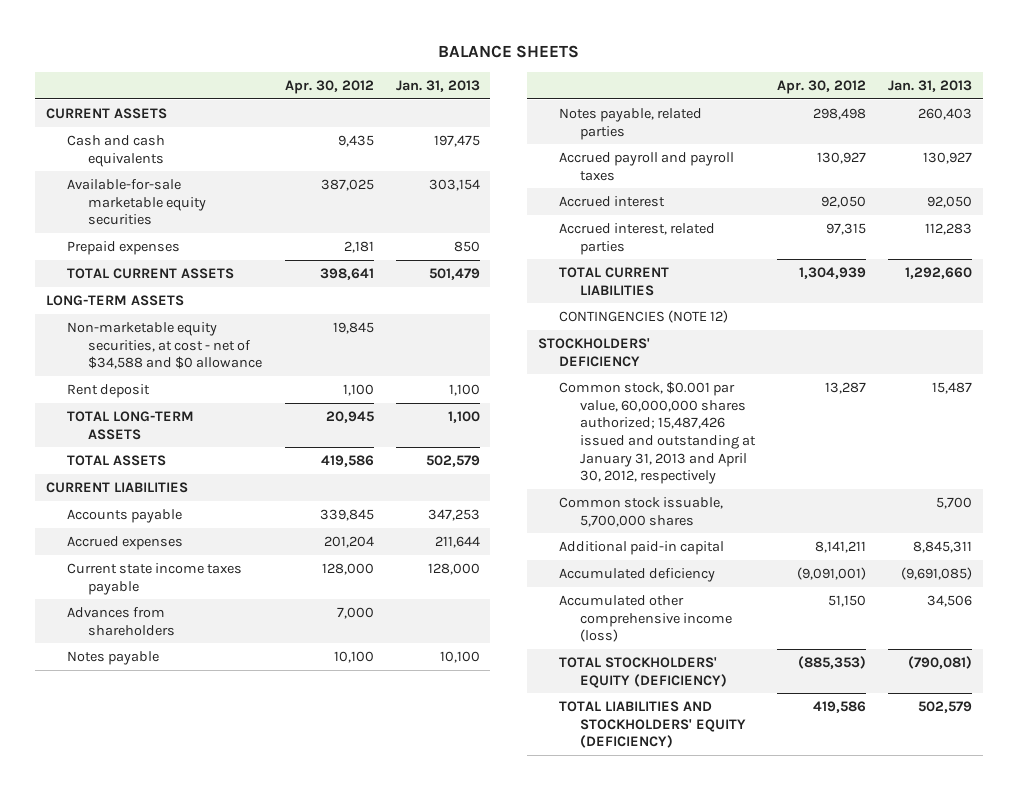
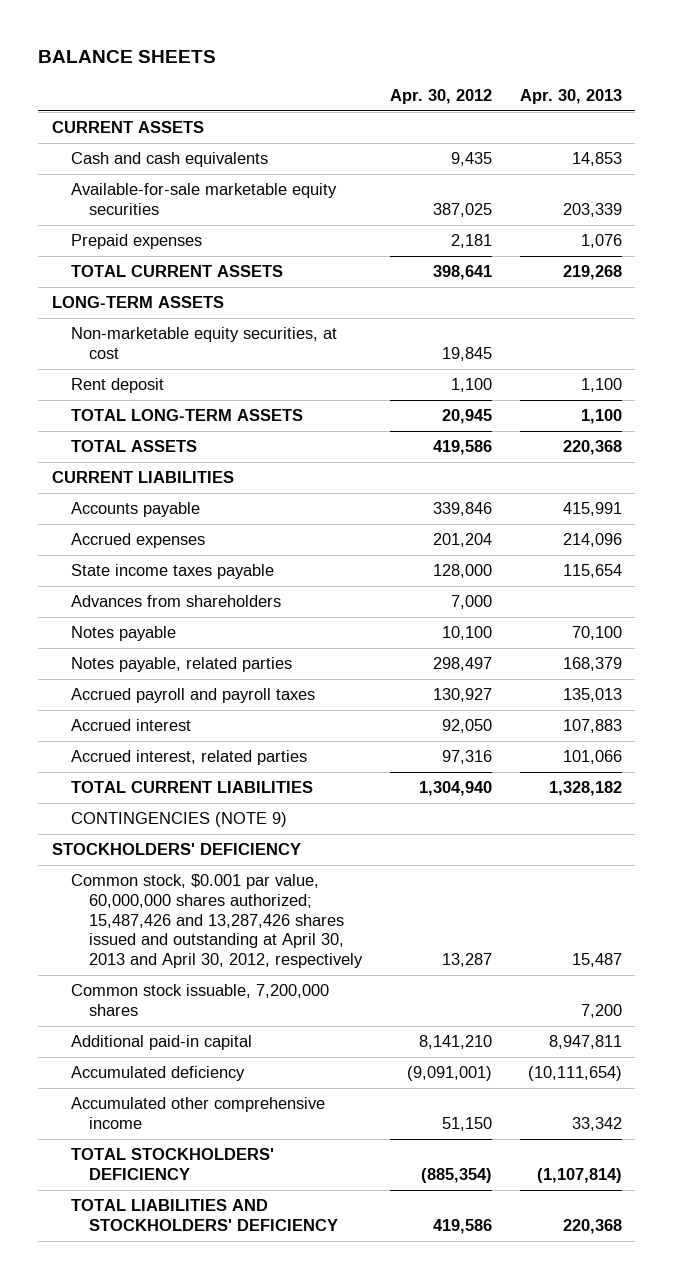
[395,79,480,92] Jan. 31, 2013 -> none
none -> [519,88,622,104] Apr. 30, 2013
[66,321,262,370] Non-marketable equity securities, at cost - net of $34,588 and $0 allowance -> [70,327,337,359] Non-marketable equity securities, at cost
[319,508,374,521] 339,845 -> [432,502,492,517] 339,846
[66,562,242,595] Current state income taxes payable -> [70,564,274,580] State income taxes payable
[812,107,866,120] 298,498 -> [432,657,492,672] 298,497
[825,222,866,235] 97,315 -> [441,750,492,765] 97,316
[798,266,866,279] 1,304,939 -> [418,781,492,797] 1,304,940
[558,309,728,323] CONTINGENCIES (NOTE 12) -> [70,812,287,828] CONTINGENCIES (NOTE 9)
[558,380,757,485] Common stock, $0.001 par value, 60,000,000 shares authorized; 15,487,426 issued and outstanding at January 31, 2013 and April 30, 2012, respectively -> [70,874,364,968] Common stock, $0.001 par value, 60,000,000 shares authorized; 15,487,426 and 13,287,426 shares issued and outstanding at April 30, 2013 and April 30, 2012, respectively
[558,496,723,527] Common stock issuable, 5,700,000 shares -> [70,984,329,1016] Common stock issuable, 7,200,000 shares
[814,540,866,553] 8,141,211 -> [418,1035,492,1050] 8,141,210
[558,594,733,643] Accumulated other comprehensive income (loss) -> [70,1097,325,1129] Accumulated other comprehensive income
[558,656,728,688] TOTAL STOCKHOLDERS' EQUITY (DEFICIENCY) -> [70,1148,274,1180] TOTAL STOCKHOLDERS' DEFICIENCY
[797,655,866,669] (885,353) -> [420,1167,492,1183] (885,354)
[558,700,747,749] TOTAL LIABILITIES AND STOCKHOLDERS' EQUITY (DEFICIENCY) -> [70,1199,339,1231] TOTAL LIABILITIES AND STOCKHOLDERS' DEFICIENCY

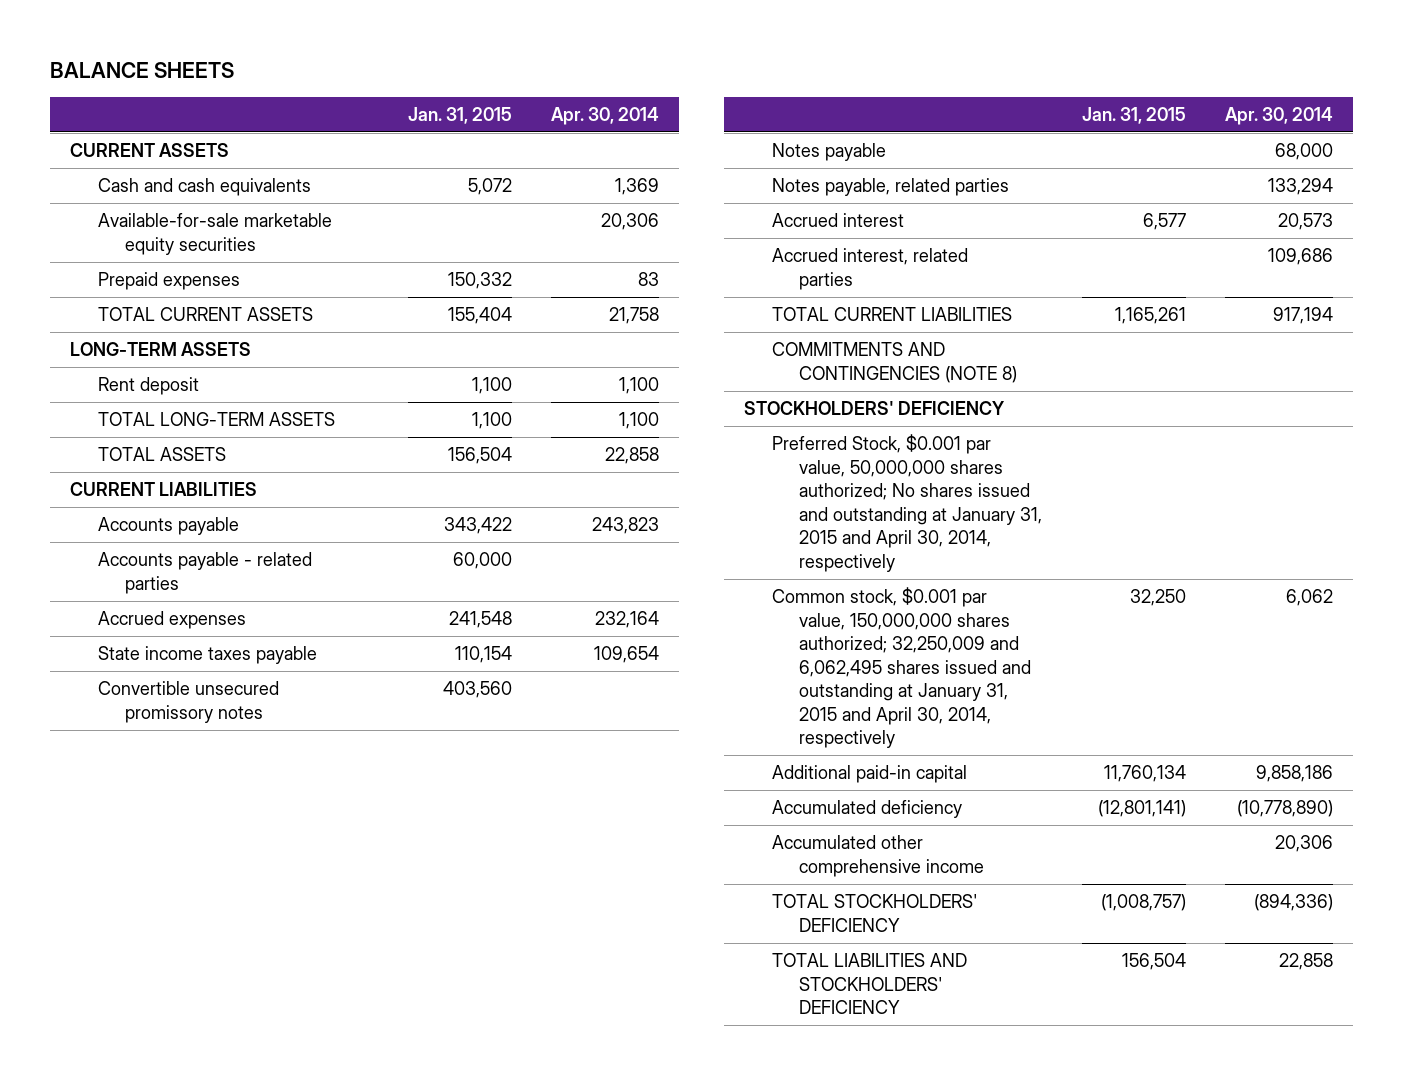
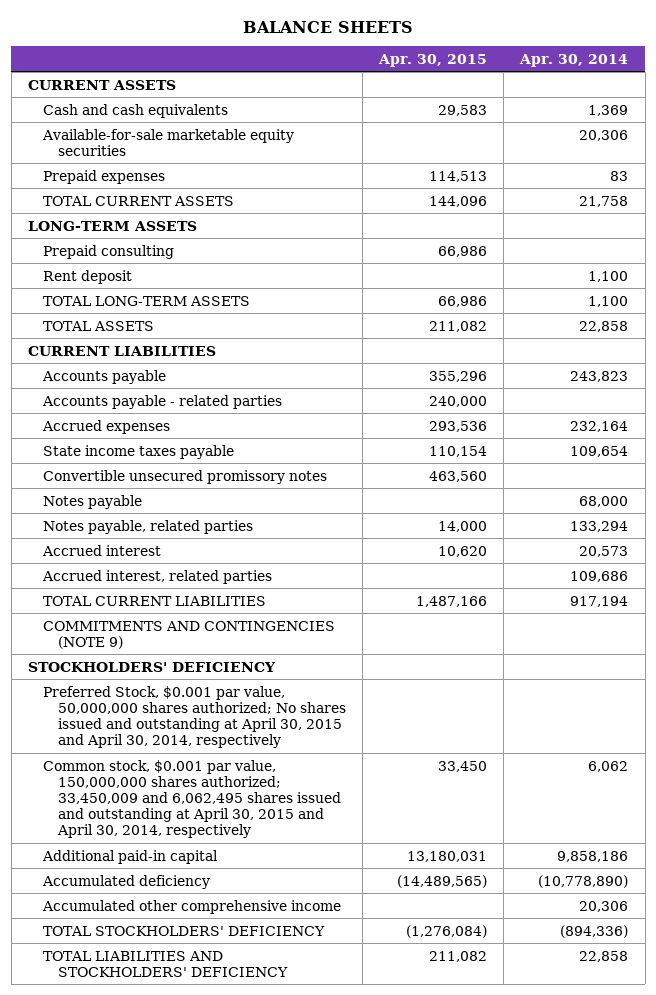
[407,106,512,124] Jan. 31, 2015 -> none
none -> [378,53,488,67] Apr. 30, 2015
none -> [42,244,174,259] Prepaid consulting
[771,342,1018,383] COMMITMENTS AND CONTINGENCIES (NOTE 8) -> [42,620,335,649] COMMITMENTS AND CONTINGENCIES (NOTE 9)
[771,434,1043,572] Preferred Stock, $0.001 par value, 50,000,000 shares authorized; No shares issued and outstanding at January 31, 2015 and April 30, 2014, respectively -> [42,685,346,749] Preferred Stock, $0.001 par value, 50,000,000 shares authorized; No shares issued and outstanding at April 30, 2015 and April 30, 2014, respectively
[771,587,1032,748] Common stock, $0.001 par value, 150,000,000 shares authorized; 32,250,009 and 6,062,495 shares issued and outstanding at January 31, 2015 and April 30, 2014, respectively -> [42,759,341,839] Common stock, $0.001 par value, 150,000,000 shares authorized; 33,450,009 and 6,062,495 shares issued and outstanding at April 30, 2015 and April 30, 2014, respectively

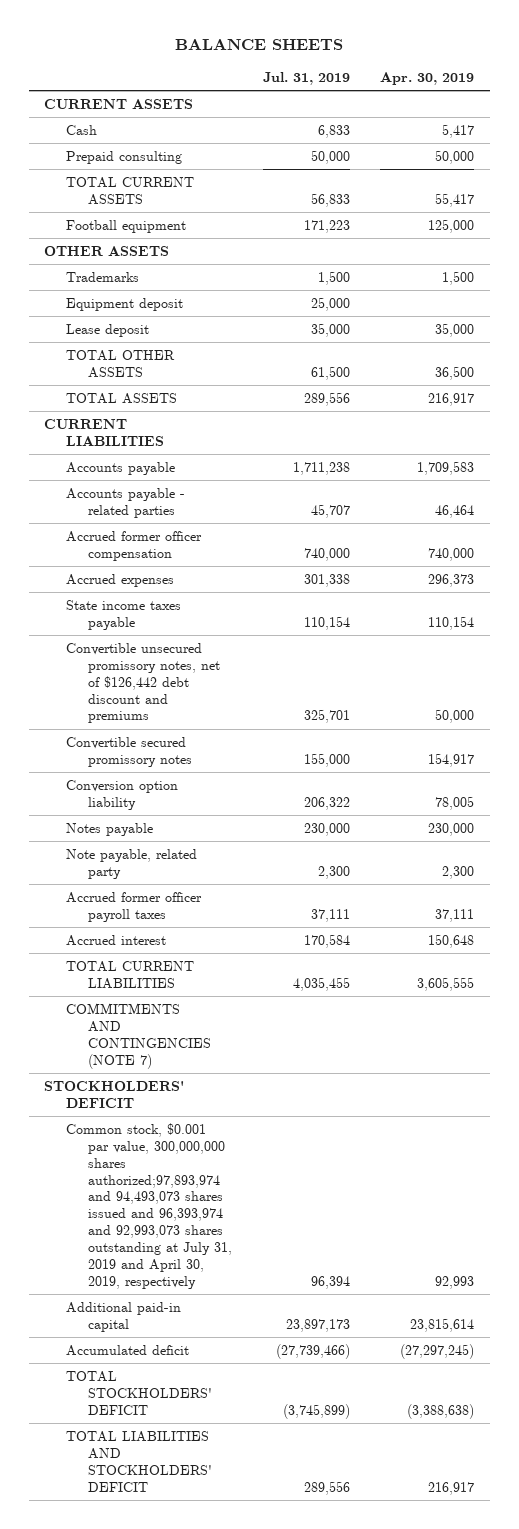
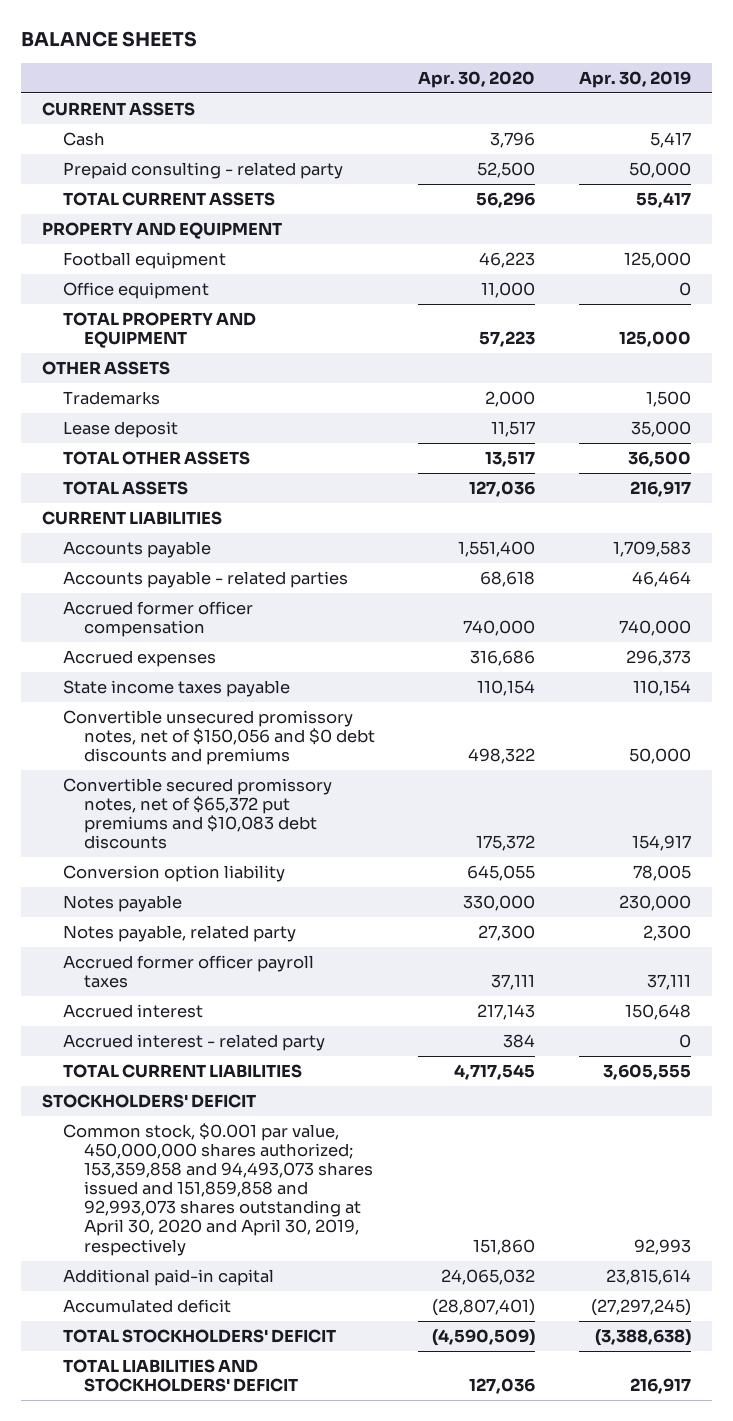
[262,71,350,85] Jul. 31, 2019 -> none
none -> [418,70,536,88] Apr. 30, 2020
[66,150,183,164] Prepaid consulting -> [63,162,344,180] Prepaid consulting - related party
none -> [42,222,283,240] PROPERTY AND EQUIPMENT
none -> [63,282,210,300] Office equipment
none -> [63,312,257,349] TOTAL PROPERTY AND EQUIPMENT
[66,297,184,311] Equipment deposit -> none
[66,642,221,724] Convertible unsecured promissory notes, net of $126,442 debt discount and premiums -> [63,710,375,766] Convertible unsecured promissory notes, net of $150,056 and $0 debt discounts and premiums
[66,736,193,767] Convertible secured promissory notes -> [63,778,333,850] Convertible secured promissory notes, net of $65,372 put premiums and $10,083 debt discounts
[66,848,198,879] Note payable, related party -> [63,925,297,943] Notes payable, related party
none -> [63,1034,326,1052] Accrued interest - related party
[66,1002,212,1069] COMMITMENTS AND CONTINGENCIES (NOTE 7) -> none
[66,1122,233,1289] Common stock, $0.001 par value, 300,000,000 shares authorized;97,893,974 and 94,493,073 shares issued and 96,393,974 and 92,993,073 shares outstanding at July 31, 2019 and April 30, 2019, respectively -> [63,1123,373,1256] Common stock, $0.001 par value, 450,000,000 shares authorized; 153,359,858 and 94,493,073 shares issued and 151,859,858 and 92,993,073 shares outstanding at April 30, 2020 and April 30, 2019, respectively

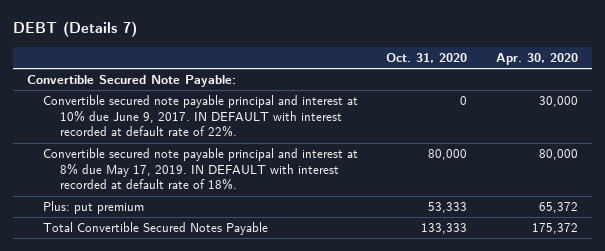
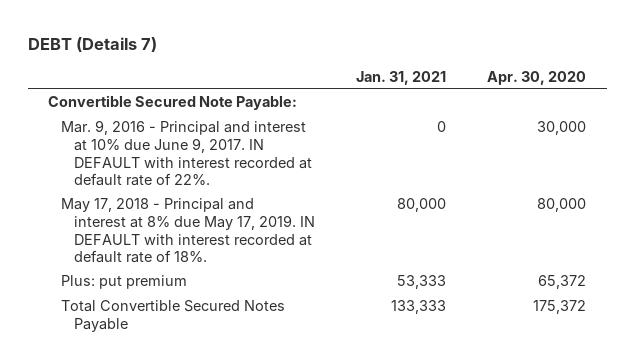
[386,52,468,63] Oct. 31, 2020 -> none
none -> [356,70,447,85] Jan. 31, 2021
[43,95,359,138] Convertible secured note payable principal and interest at 10% due June 9, 2017. IN DEFAULT with interest recorded at default rate of 22%. -> [61,120,312,187] Mar. 9, 2016 - Principal and interest at 10% due June 9, 2017. IN DEFAULT with interest recorded at default rate of 22%.
[43,148,359,191] Convertible secured note payable principal and interest at 8% due May 17, 2019. IN DEFAULT with interest recorded at default rate of 18%. -> [61,198,315,264] May 17, 2018 - Principal and interest at 8% due May 17, 2019. IN DEFAULT with interest recorded at default rate of 18%.

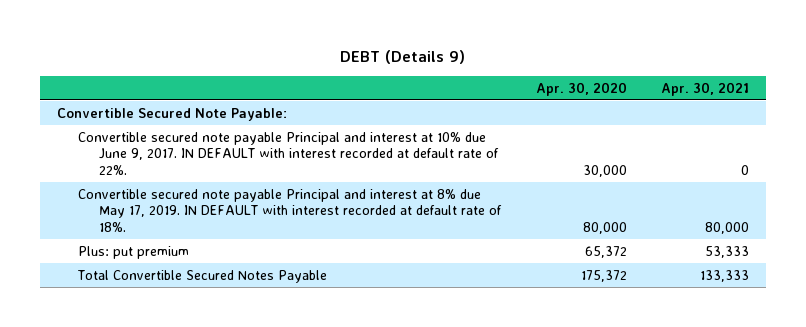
[27,37,157,53] DEBT (Details 7) -> [340,49,466,64] DEBT (Details 9)
[356,70,447,85] Jan. 31, 2021 -> none
none -> [660,81,749,96] Apr. 30, 2021
[61,120,312,187] Mar. 9, 2016 - Principal and interest at 10% due June 9, 2017. IN DEFAULT with interest recorded at default rate of 22%. -> [78,131,500,176] Convertible secured note payable Principal and interest at 10% due June 9, 2017. IN DEFAULT with interest recorded at default rate of 22%.
[61,198,315,264] May 17, 2018 - Principal and interest at 8% due May 17, 2019. IN DEFAULT with interest recorded at default rate of 18%. -> [78,188,503,233] Convertible secured note payable Principal and interest at 8% due May 17, 2019. IN DEFAULT with interest recorded at default rate of 18%.

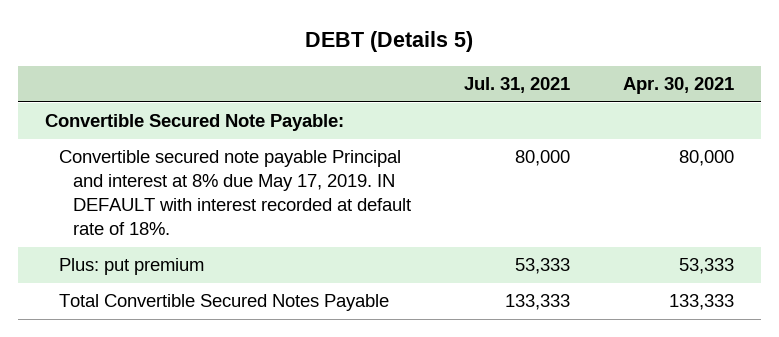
[340,49,466,64] DEBT (Details 9) -> [305,31,474,53] DEBT (Details 5)
[535,81,627,96] Apr. 30, 2020 -> none
none -> [464,76,571,93] Jul. 31, 2021
[78,131,500,176] Convertible secured note payable Principal and interest at 10% due June 9, 2017. IN DEFAULT with interest recorded at default rate of 22%. -> none

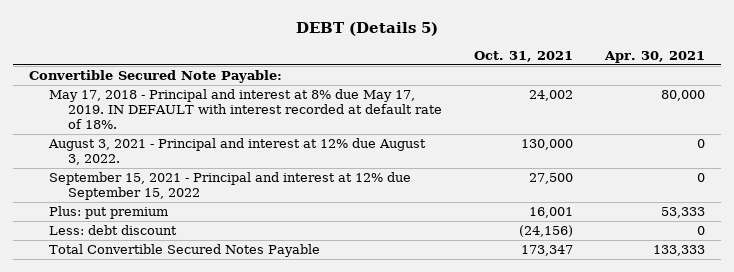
[464,76,571,93] Jul. 31, 2021 -> none
none -> [474,51,574,63] Oct. 31, 2021
[58,150,412,236] Convertible secured note payable Principal and interest at 8% due May 17, 2019. IN DEFAULT with interest recorded at default rate of 18%. -> [48,89,443,130] May 17, 2018 - Principal and interest at 8% due May 17, 2019. IN DEFAULT with interest recorded at default rate of 18%.
none -> [47,138,426,166] August 3, 2021 - Principal and interest at 12% due August 3, 2022.
none -> [48,172,411,201] September 15, 2021 - Principal and interest at 12% due September 15, 2022
none -> [48,225,177,236] Less: debt discount

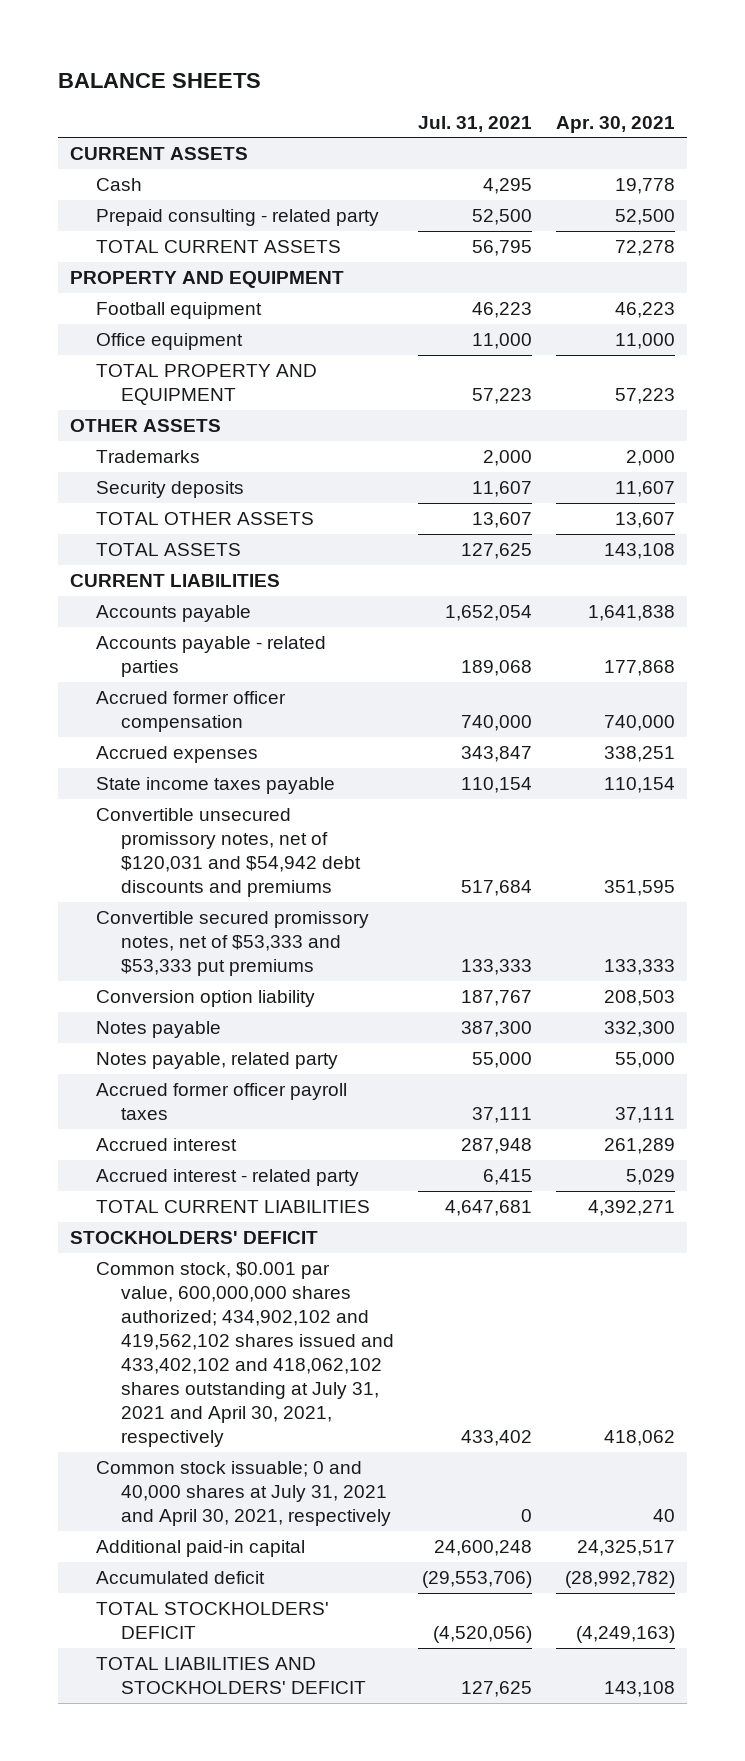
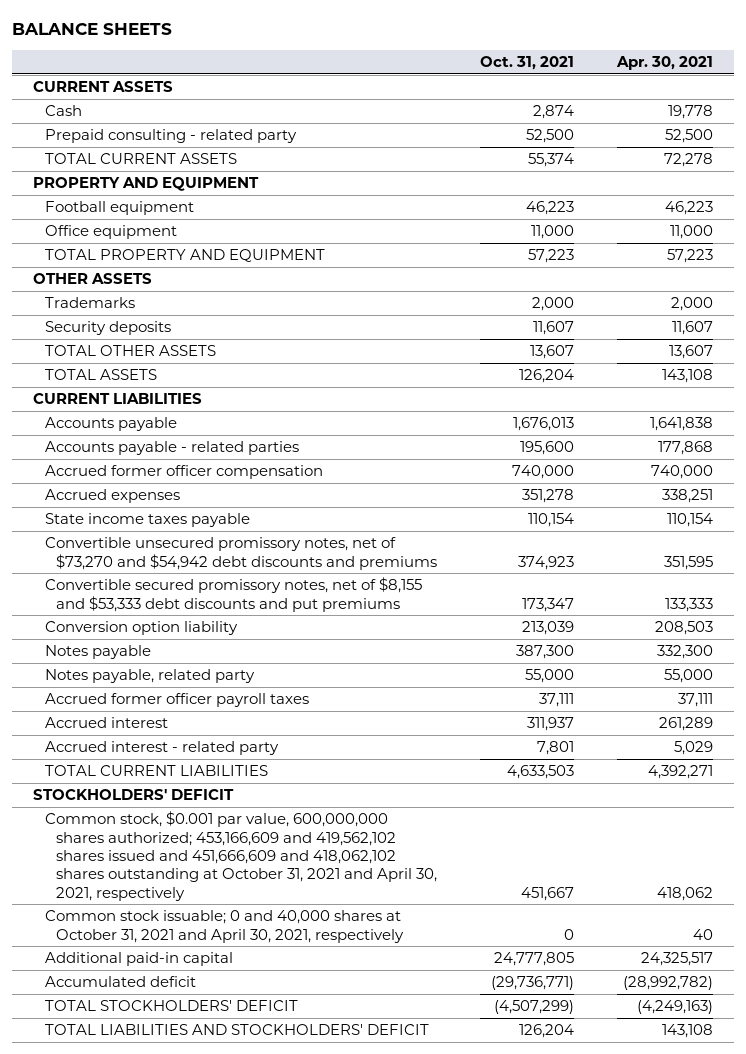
[418,115,533,132] Jul. 31, 2021 -> none
none -> [479,56,574,71] Oct. 31, 2021
[95,808,362,897] Convertible unsecured promissory notes, net of $120,031 and $54,942 debt discounts and premiums -> [44,537,437,570] Convertible unsecured promissory notes, net of $73,270 and $54,942 debt discounts and premiums
[95,911,369,976] Convertible secured promissory notes, net of $53,333 and $53,333 put premiums -> [44,577,422,612] Convertible secured promissory notes, net of $8,155 and $53,333 debt discounts and put premiums
[95,1262,395,1447] Common stock, $0.001 par value, 600,000,000 shares authorized; 434,902,102 and 419,562,102 shares issued and 433,402,102 and 418,062,102 shares outstanding at July 31, 2021 and April 30, 2021, respectively -> [44,811,437,901] Common stock, $0.001 par value, 600,000,000 shares authorized; 453,166,609 and 419,562,102 shares issued and 451,666,609 and 418,062,102 shares outstanding at October 31, 2021 and April 30, 2021, respectively
[95,1461,392,1526] Common stock issuable; 0 and 40,000 shares at July 31, 2021 and April 30, 2021, respectively -> [44,910,404,943] Common stock issuable; 0 and 40,000 shares at October 31, 2021 and April 30, 2021, respectively

